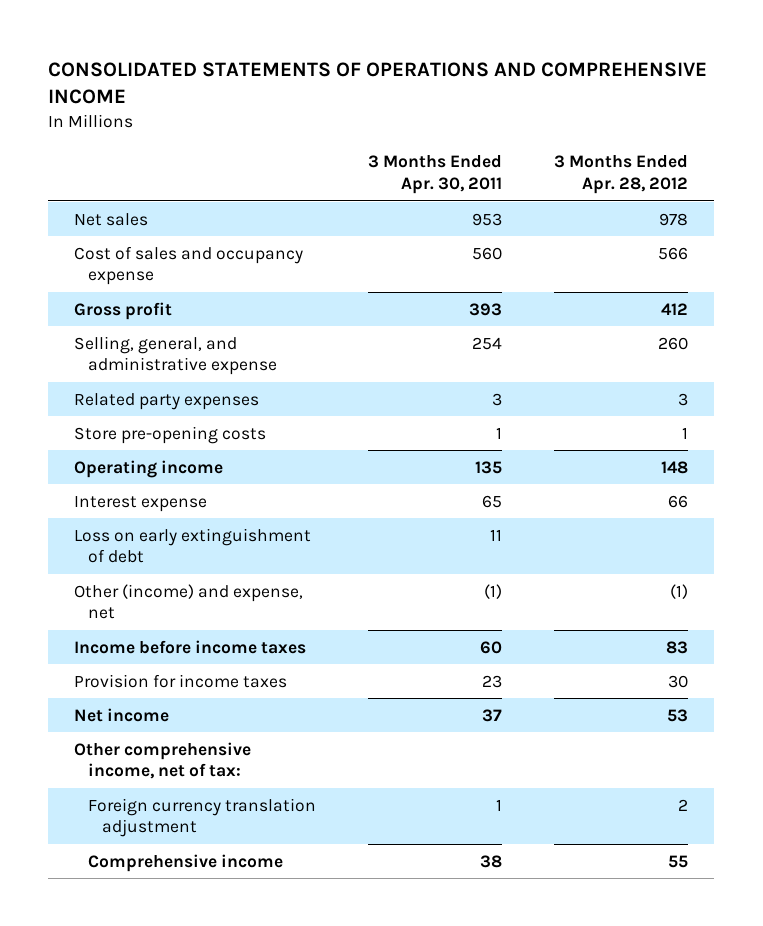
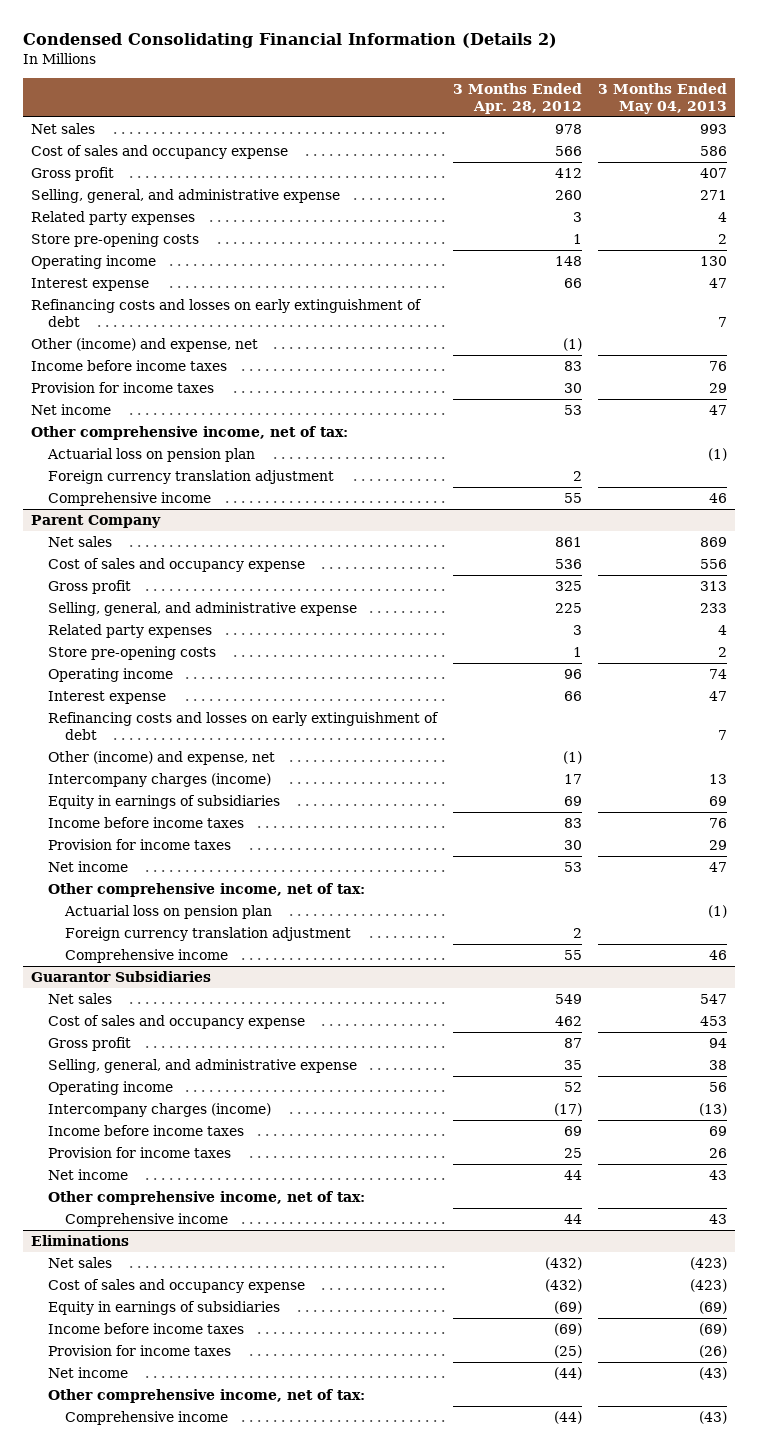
[48,61,708,105] CONSOLIDATED STATEMENTS OF OPERATIONS AND COMPREHENSIVE INCOME -> [22,32,557,48] Condensed Consolidating Financial Information (Details 2)
[368,155,503,195] 3 Months Ended Apr. 30, 2011 -> none
none -> [597,82,727,114] 3 Months Ended May 04, 2013
[74,527,312,564] Loss on early extinguishment of debt -> [30,299,422,328] Refinancing costs and losses on early extinguishment of debt
none -> [46,448,255,463] Actuarial loss on pension plan
none -> [30,515,161,529] Parent Company
none -> [47,536,112,548] Net sales
none -> [47,558,305,573] Cost of sales and occupancy expense
none -> [47,580,131,595] Gross profit
none -> [47,602,357,617] Selling, general, and administrative expense
none -> [47,624,212,639] Related party expenses
none -> [47,646,216,661] Store pre-opening costs
none -> [47,668,173,683] Operating income
none -> [47,691,166,705] Interest expense
none -> [47,712,439,741] Refinancing costs and losses on early extinguishment of debt
none -> [47,751,275,766] Other (income) and expense, net
none -> [47,773,271,788] Intercompany charges (income)
none -> [47,795,280,810] Equity in earnings of subsidiaries
none -> [47,817,244,829] Income before income taxes
none -> [47,839,231,851] Provision for income taxes
none -> [47,861,128,873] Net income
none -> [47,883,365,898] Other comprehensive income, net of tax:
none -> [63,905,272,920] Actuarial loss on pension plan
none -> [64,927,351,942] Foreign currency translation adjustment
none -> [64,949,228,964] Comprehensive income
none -> [30,971,211,983] Guarantor Subsidiaries
none -> [47,993,112,1005] Net sales
none -> [47,1015,305,1030] Cost of sales and occupancy expense
none -> [47,1037,131,1052] Gross profit
none -> [47,1059,357,1074] Selling, general, and administrative expense
none -> [47,1081,173,1096] Operating income
none -> [47,1103,271,1118] Intercompany charges (income)
none -> [47,1125,244,1137] Income before income taxes
none -> [47,1147,231,1159] Provision for income taxes
none -> [47,1169,128,1181] Net income
none -> [47,1191,365,1206] Other comprehensive income, net of tax:
none -> [64,1213,228,1228] Comprehensive income
none -> [30,1235,129,1247] Eliminations
none -> [47,1257,112,1269] Net sales
none -> [47,1279,305,1294] Cost of sales and occupancy expense
none -> [47,1301,280,1316] Equity in earnings of subsidiaries
none -> [47,1323,244,1335] Income before income taxes
none -> [47,1345,231,1357] Provision for income taxes
none -> [47,1367,128,1379] Net income
none -> [47,1389,365,1404] Other comprehensive income, net of tax:
none -> [64,1411,228,1426] Comprehensive income

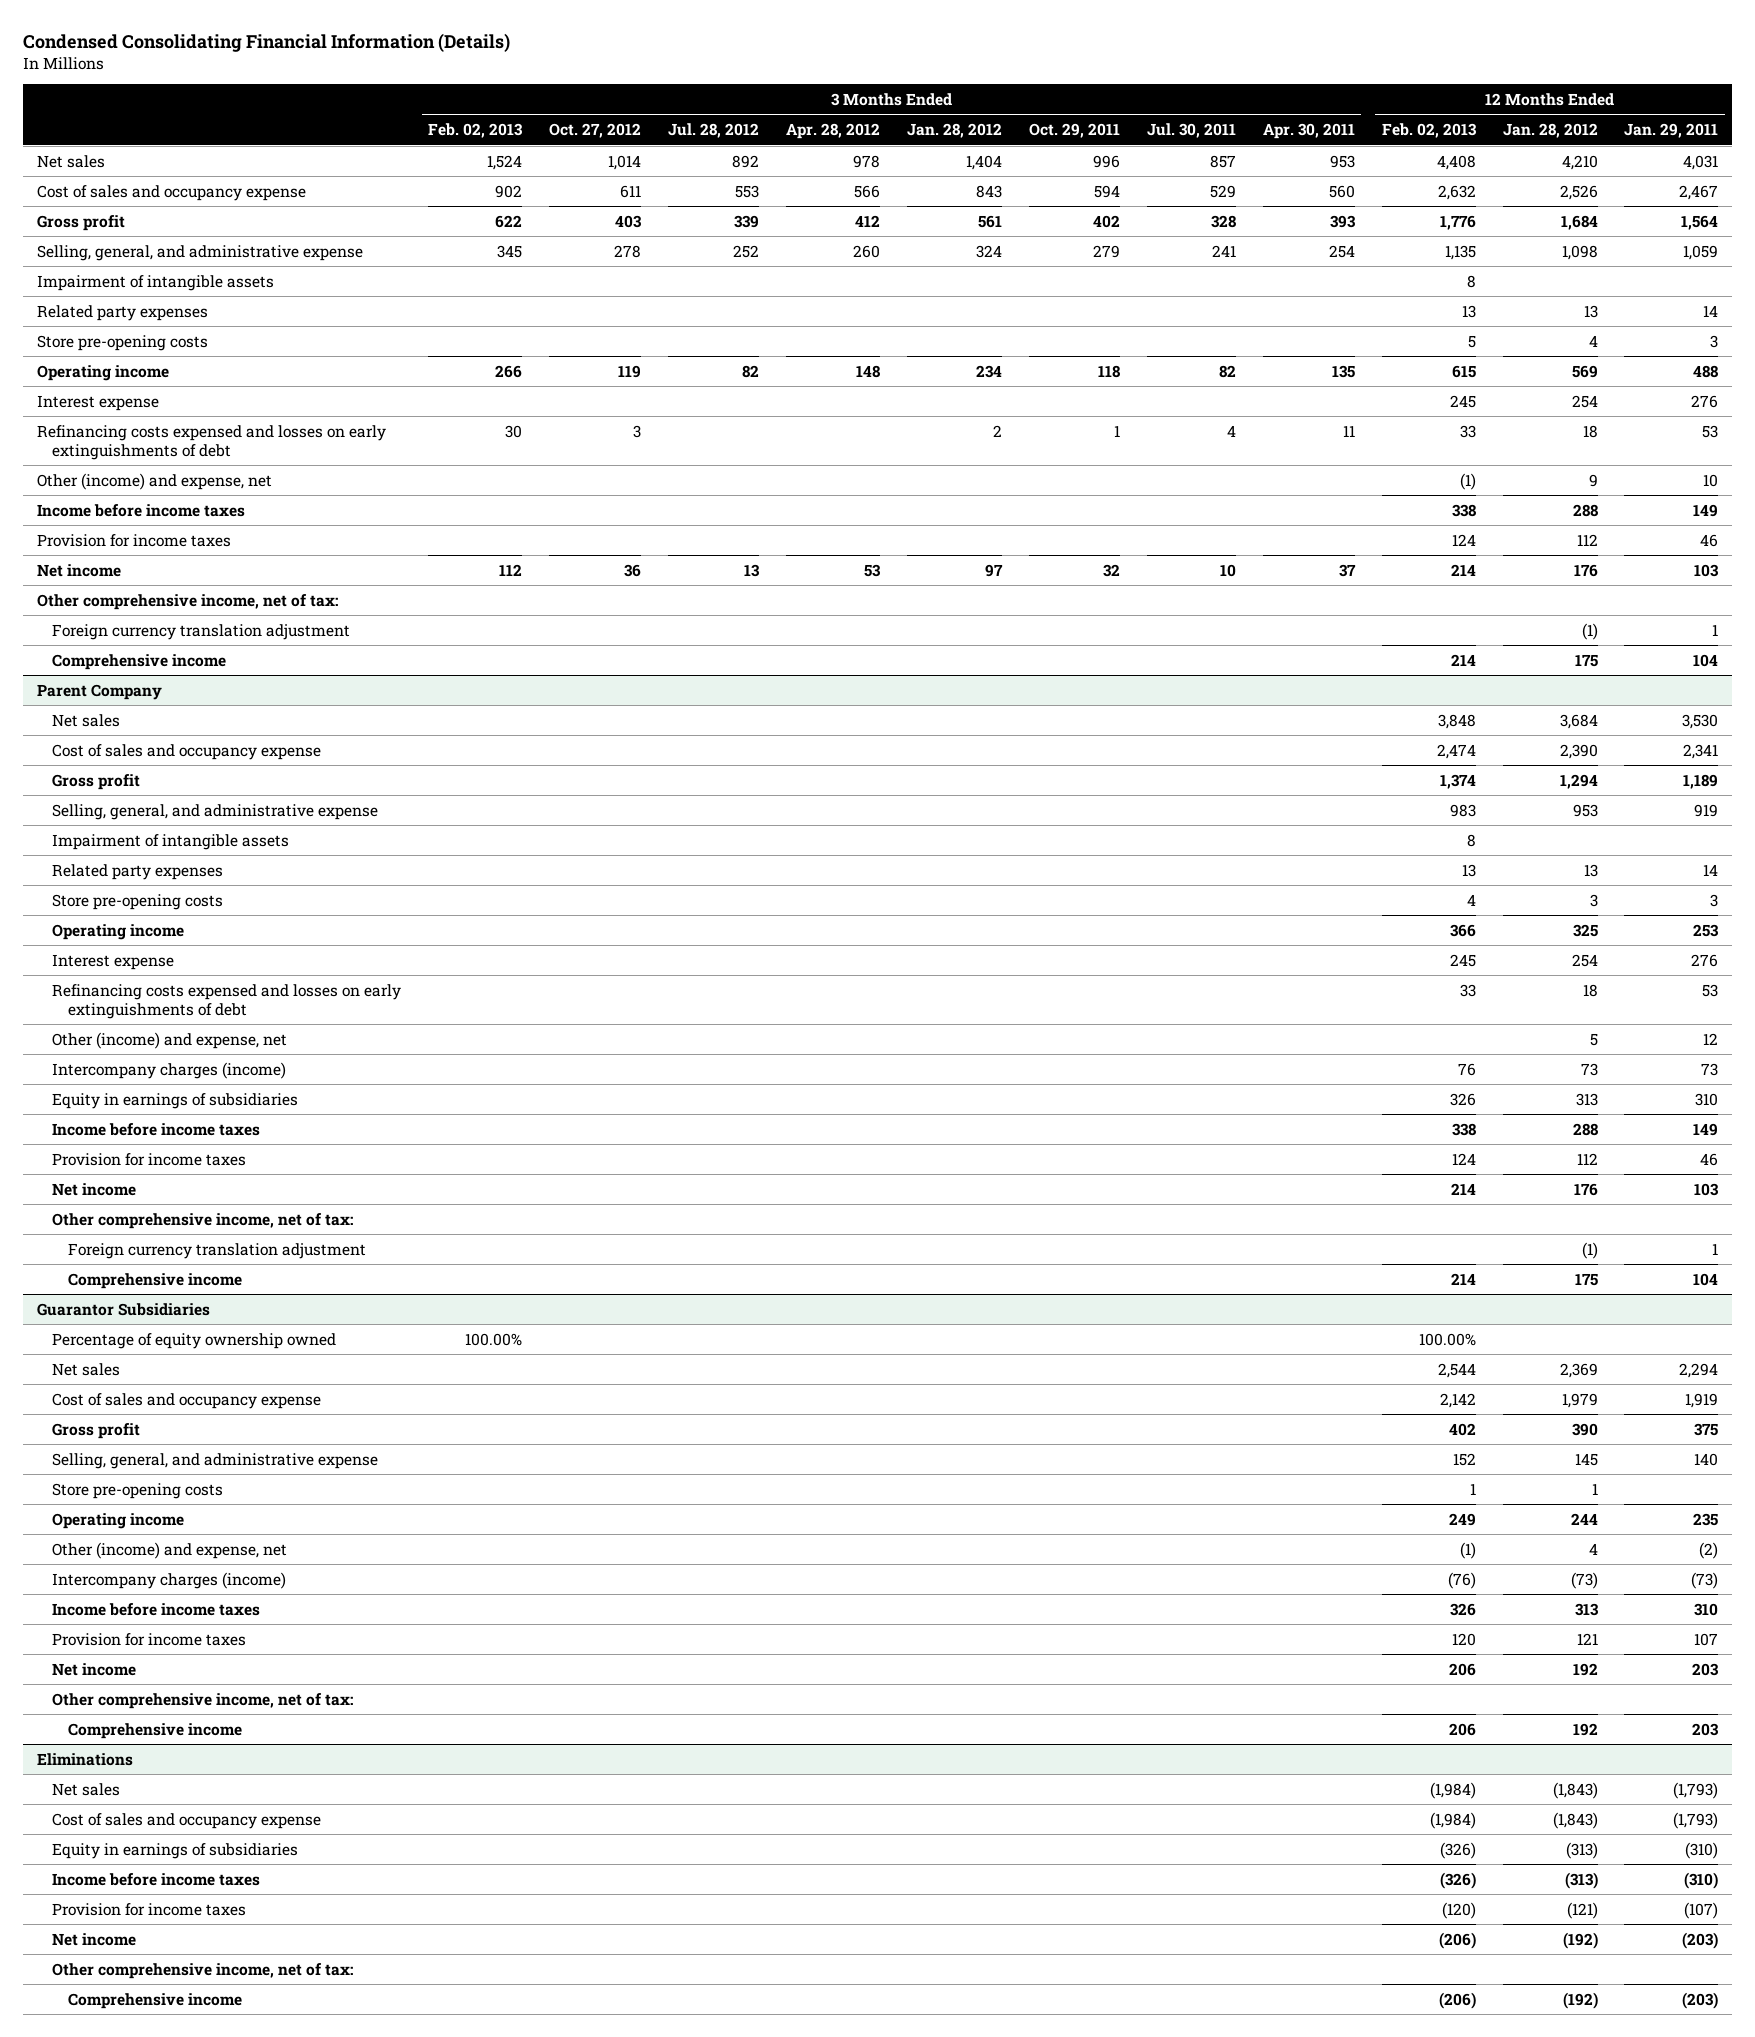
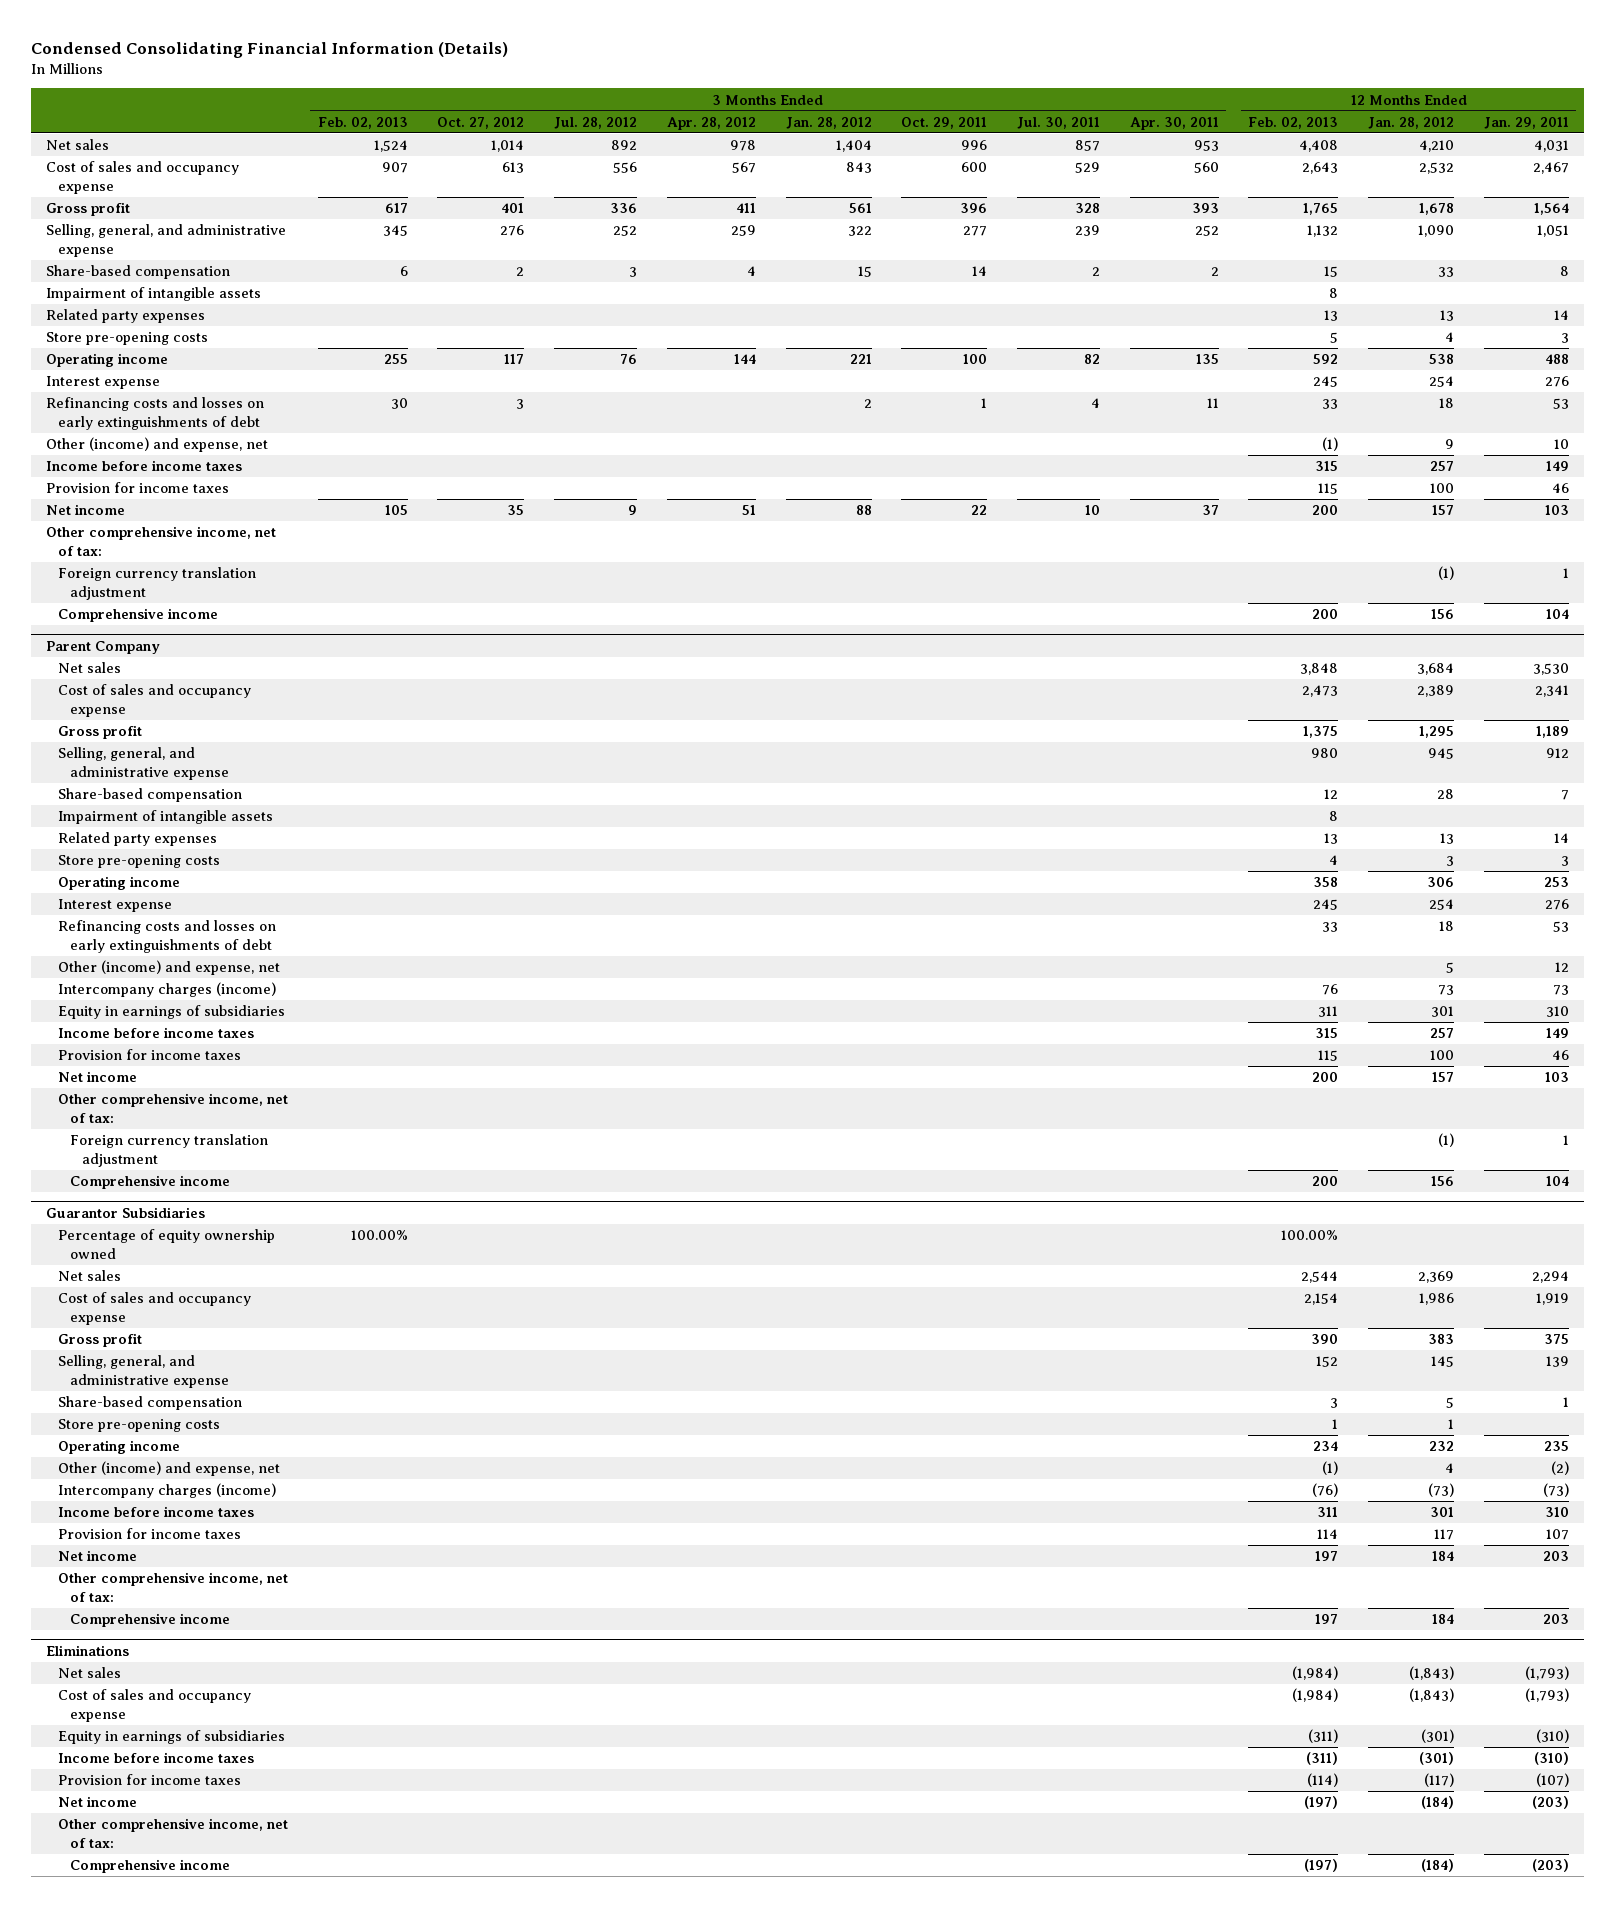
[495,184,523,198] 902 -> [381,162,408,174] 907
[620,184,642,198] 611 -> [502,162,525,174] 613
[735,184,760,198] 553 -> [613,162,638,174] 556
[854,184,881,198] 566 -> [731,162,756,174] 567
[1093,184,1120,198] 594 -> [961,162,988,173] 600
[1437,184,1476,200] 2,632 -> [1302,162,1339,175] 2,643
[1559,184,1598,200] 2,526 -> [1419,162,1455,175] 2,532
[495,214,523,228] 622 -> [384,203,408,214] 617
[615,214,643,228] 403 -> [501,203,525,214] 401
[734,214,760,228] 339 -> [610,203,638,214] 336
[855,214,881,227] 412 -> [735,203,756,214] 411
[1092,214,1120,228] 402 -> [960,203,988,214] 396
[1439,214,1476,230] 1,776 -> [1303,203,1339,216] 1,765
[1560,214,1598,230] 1,684 -> [1419,203,1455,216] 1,678
[614,244,642,258] 278 -> [500,225,525,237] 276
[853,244,881,258] 260 -> [730,225,756,237] 259
[975,244,1002,258] 324 -> [847,226,872,237] 322
[1092,244,1120,258] 279 -> [963,226,988,237] 277
[1211,244,1236,257] 241 -> [1074,225,1100,237] 239
[1328,244,1355,258] 254 -> [1194,225,1219,237] 252
[1444,244,1476,260] 1,135 -> [1307,225,1339,238] 1,132
[1561,244,1598,260] 1,098 -> [1418,225,1455,238] 1,090
[1683,244,1719,260] 1,059 -> [1536,225,1569,238] 1,051
none -> [46,265,231,280] Share-based compensation
[495,364,523,378] 266 -> [383,354,408,365] 255
[618,364,642,378] 119 -> [504,354,525,365] 117
[742,364,760,378] 82 -> [620,354,638,365] 76
[856,364,881,378] 148 -> [733,354,756,365] 144
[975,364,1002,378] 234 -> [849,354,872,365] 221
[1097,364,1120,378] 118 -> [963,354,988,365] 100
[1451,364,1476,378] 615 -> [1313,354,1339,365] 592
[1571,364,1598,378] 569 -> [1429,354,1455,365] 538
[36,424,386,460] Refinancing costs expensed and losses on early extinguishments of debt -> [46,397,265,430] Refinancing costs and losses on early extinguishments of debt
[1451,503,1476,517] 338 -> [1315,461,1339,472] 315
[1572,503,1598,517] 288 -> [1430,461,1455,472] 257
[1451,533,1476,546] 124 -> [1318,483,1339,495] 115
[1576,533,1598,546] 112 -> [1430,483,1455,494] 100
[499,563,523,576] 112 -> [384,505,408,516] 105
[624,563,642,577] 36 -> [507,505,525,516] 35
[744,563,761,577] 13 -> [628,505,638,516] 9
[864,563,882,577] 53 -> [741,505,756,516] 51
[984,563,1003,577] 97 -> [855,505,872,516] 88
[1102,563,1120,577] 32 -> [971,505,988,516] 22
[1450,563,1476,576] 214 -> [1312,505,1339,516] 200
[1573,563,1598,577] 176 -> [1432,505,1455,516] 157
[1450,653,1476,666] 214 -> [1312,609,1339,620] 200
[1574,653,1598,667] 175 -> [1431,609,1455,620] 156
[1436,743,1476,759] 2,474 -> [1302,685,1339,698] 2,473
[1559,743,1598,759] 2,390 -> [1417,685,1455,698] 2,389
[1439,773,1476,789] 1,374 -> [1303,726,1339,739] 1,375
[1559,773,1598,789] 1,294 -> [1419,726,1455,739] 1,295
[1449,803,1476,817] 983 -> [1311,748,1339,759] 980
[1572,803,1598,817] 953 -> [1428,748,1455,760] 945
[1694,803,1719,817] 919 -> [1545,748,1569,759] 912
none -> [57,788,242,803] Share-based compensation
[1449,923,1476,937] 366 -> [1313,877,1339,888] 358
[1572,923,1598,937] 325 -> [1427,877,1455,888] 306
[52,983,402,1019] Refinancing costs expensed and losses on early extinguishments of debt -> [57,920,276,953] Refinancing costs and losses on early extinguishments of debt
[1449,1092,1476,1106] 326 -> [1318,1006,1339,1018] 311
[1575,1092,1598,1106] 313 -> [1431,1006,1455,1018] 301
[1451,1122,1476,1136] 338 -> [1315,1028,1339,1039] 315
[1572,1122,1598,1136] 288 -> [1430,1028,1455,1039] 257
[1451,1152,1476,1165] 124 -> [1318,1050,1339,1062] 115
[1576,1152,1598,1165] 112 -> [1430,1050,1455,1061] 100
[1450,1182,1476,1195] 214 -> [1312,1072,1339,1083] 200
[1573,1182,1598,1196] 176 -> [1432,1072,1455,1083] 157
[1450,1272,1476,1285] 214 -> [1312,1176,1339,1187] 200
[1574,1272,1598,1286] 175 -> [1431,1176,1455,1187] 156
[1439,1392,1476,1408] 2,142 -> [1304,1293,1339,1306] 2,154
[1561,1392,1598,1408] 1,979 -> [1419,1293,1455,1306] 1,986
[1448,1422,1476,1436] 402 -> [1311,1334,1339,1345] 390
[1571,1422,1598,1436] 390 -> [1428,1334,1455,1345] 383
[1694,1452,1719,1466] 140 -> [1545,1356,1569,1368] 139
none -> [57,1396,242,1411] Share-based compensation
[1448,1512,1476,1526] 249 -> [1313,1441,1339,1452] 234
[1570,1512,1598,1525] 244 -> [1429,1441,1455,1452] 232
[1449,1602,1476,1616] 326 -> [1317,1507,1339,1518] 311
[1574,1602,1599,1616] 313 -> [1430,1507,1455,1518] 301
[1451,1632,1476,1646] 120 -> [1317,1529,1339,1540] 114
[1576,1632,1598,1645] 121 -> [1434,1529,1455,1541] 117
[1448,1662,1476,1676] 206 -> [1315,1551,1339,1562] 197
[1572,1662,1598,1676] 192 -> [1432,1551,1455,1562] 184
[1448,1722,1476,1736] 206 -> [1315,1614,1339,1625] 197
[1572,1722,1598,1736] 192 -> [1432,1614,1455,1625] 184
[1439,1841,1476,1859] (326) -> [1308,1729,1339,1744] (311)
[1565,1841,1598,1859] (313) -> [1421,1729,1455,1744] (301)
[1439,1871,1476,1889] (326) -> [1306,1752,1339,1766] (311)
[1564,1871,1598,1889] (313) -> [1419,1752,1455,1766] (301)
[1441,1901,1476,1919] (120) -> [1307,1773,1339,1788] (114)
[1566,1901,1598,1919] (121) -> [1424,1773,1455,1788] (117)
[1438,1931,1476,1949] (206) -> [1304,1796,1339,1810] (197)
[1562,1931,1598,1949] (192) -> [1421,1796,1455,1810] (184)
[1438,1991,1476,2009] (206) -> [1304,1859,1339,1873] (197)
[1562,1991,1598,2009] (192) -> [1421,1859,1455,1873] (184)

